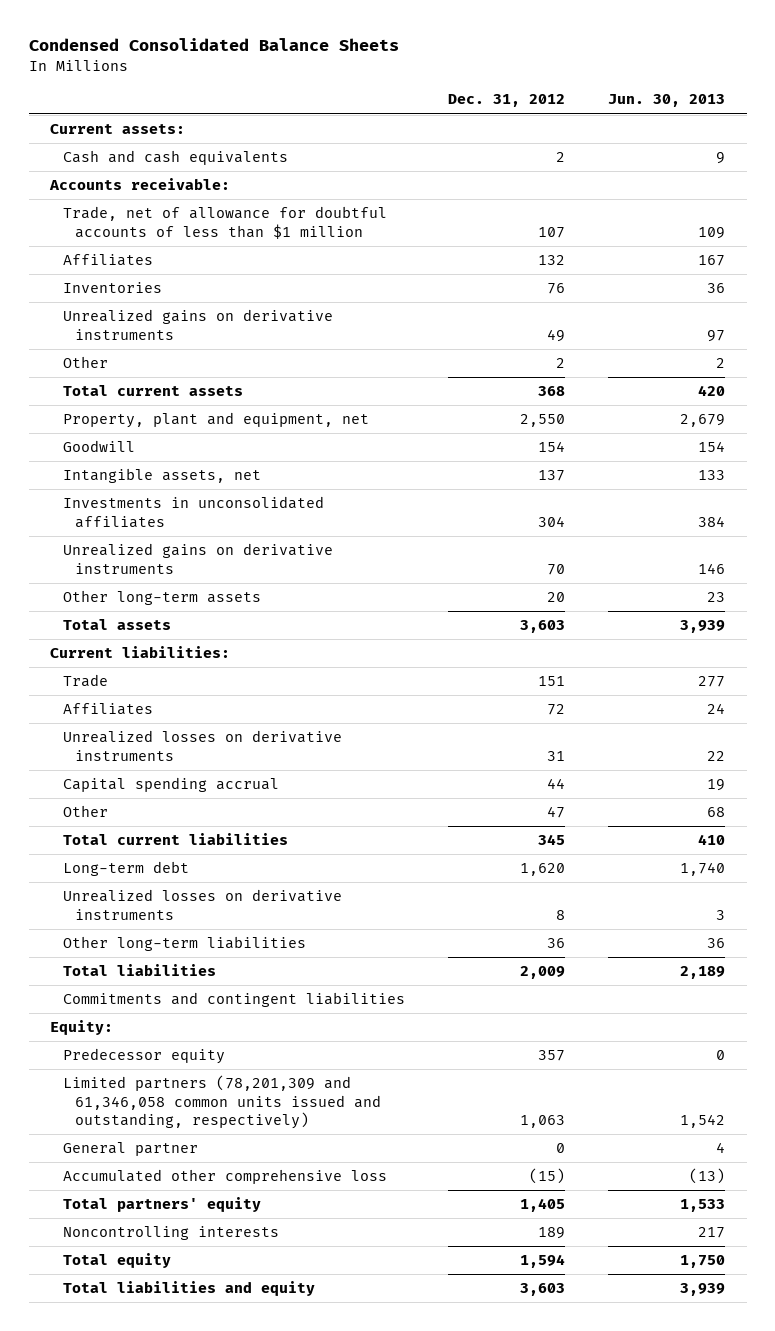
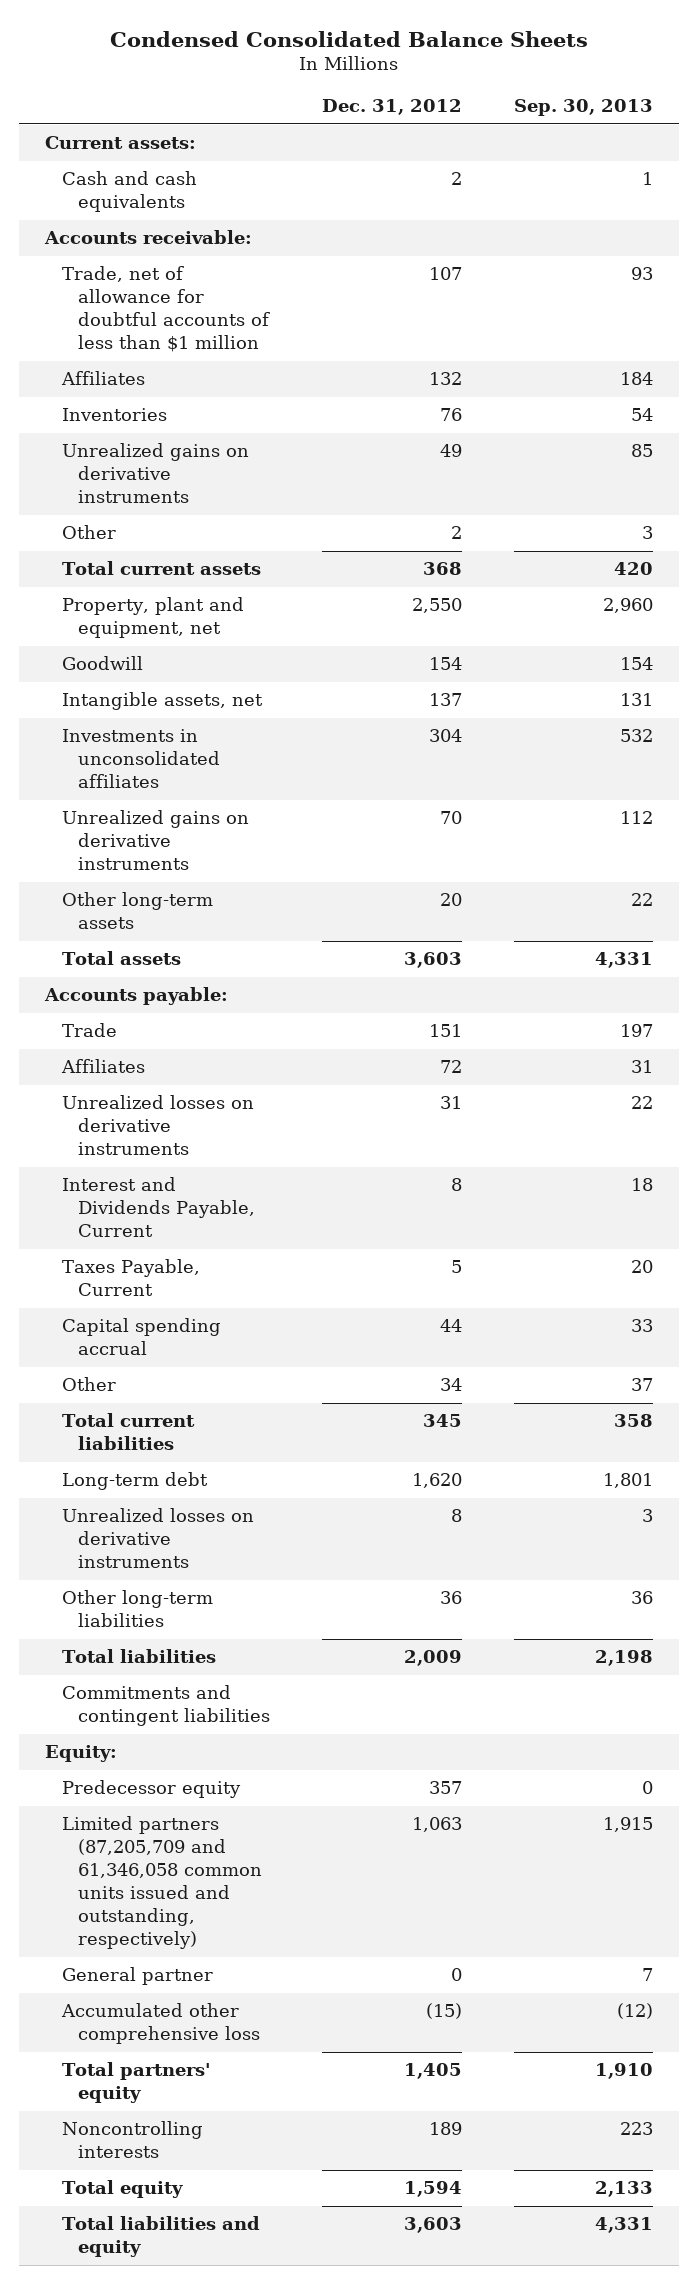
[608,94,726,108] Jun. 30, 2013 -> none
none -> [514,99,654,117] Sep. 30, 2013
[50,646,231,659] Current liabilities: -> none
none -> [44,987,229,1006] Accounts payable:
none -> [61,1177,256,1238] Interest and Dividends Payable, Current
none -> [61,1259,200,1297] Taxes Payable, Current
[546,806,565,819] 47 -> [440,1378,463,1392] 34
[62,1075,381,1130] Limited partners (78,201,309 and 61,346,058 common units issued and outstanding, respectively) -> [61,1816,263,1950] Limited partners (87,205,709 and 61,346,058 common units issued and outstanding, respectively)

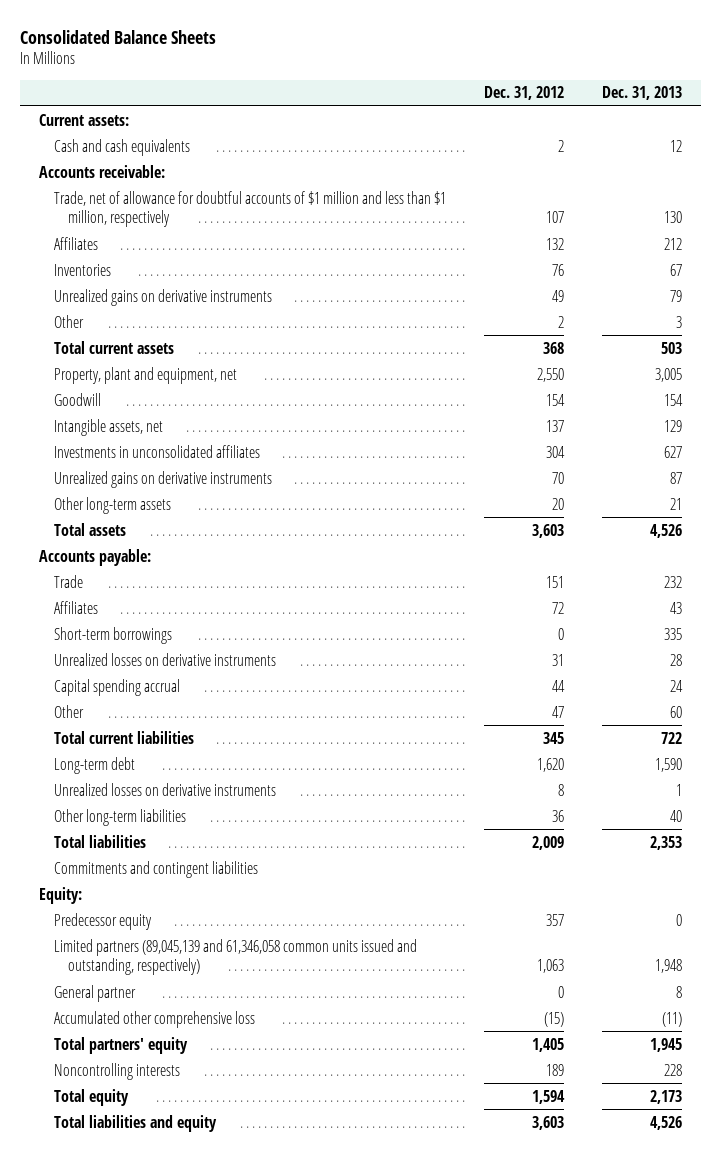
[110,30,589,47] Condensed Consolidated Balance Sheets -> [19,29,216,44] Consolidated Balance Sheets
[514,99,654,117] Sep. 30, 2013 -> none
none -> [601,86,682,101] Dec. 31, 2013
[61,266,271,353] Trade, net of allowance for doubtful accounts of less than $1 million -> [53,190,446,228] Trade, net of allowance for doubtful accounts of $1 million and less than $1 million, respectively
none -> [53,626,172,644] Short-term borrowings
[61,1177,256,1238] Interest and Dividends Payable, Current -> none
[61,1259,200,1297] Taxes Payable, Current -> none
[440,1378,463,1392] 34 -> [551,705,564,718] 47
[61,1816,263,1950] Limited partners (87,205,709 and 61,346,058 common units issued and outstanding, respectively) -> [53,938,417,976] Limited partners (89,045,139 and 61,346,058 common units issued and outstanding, respectively)

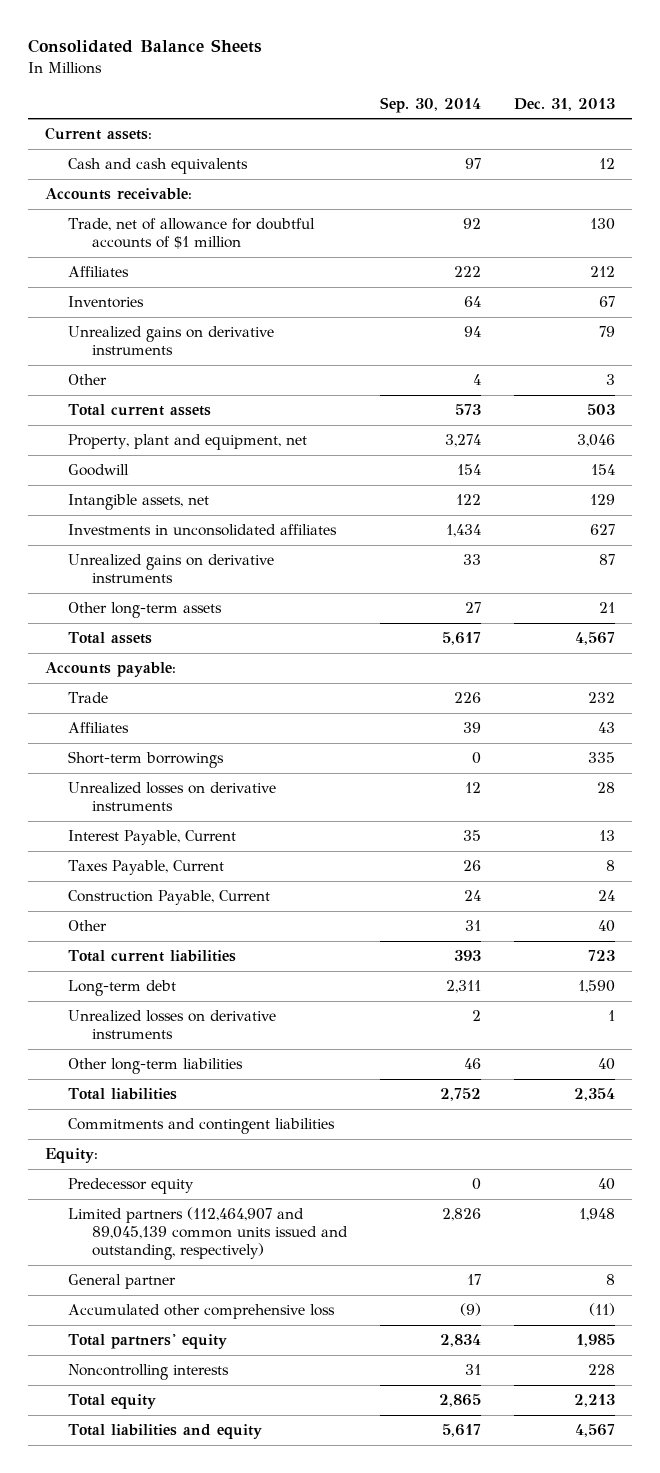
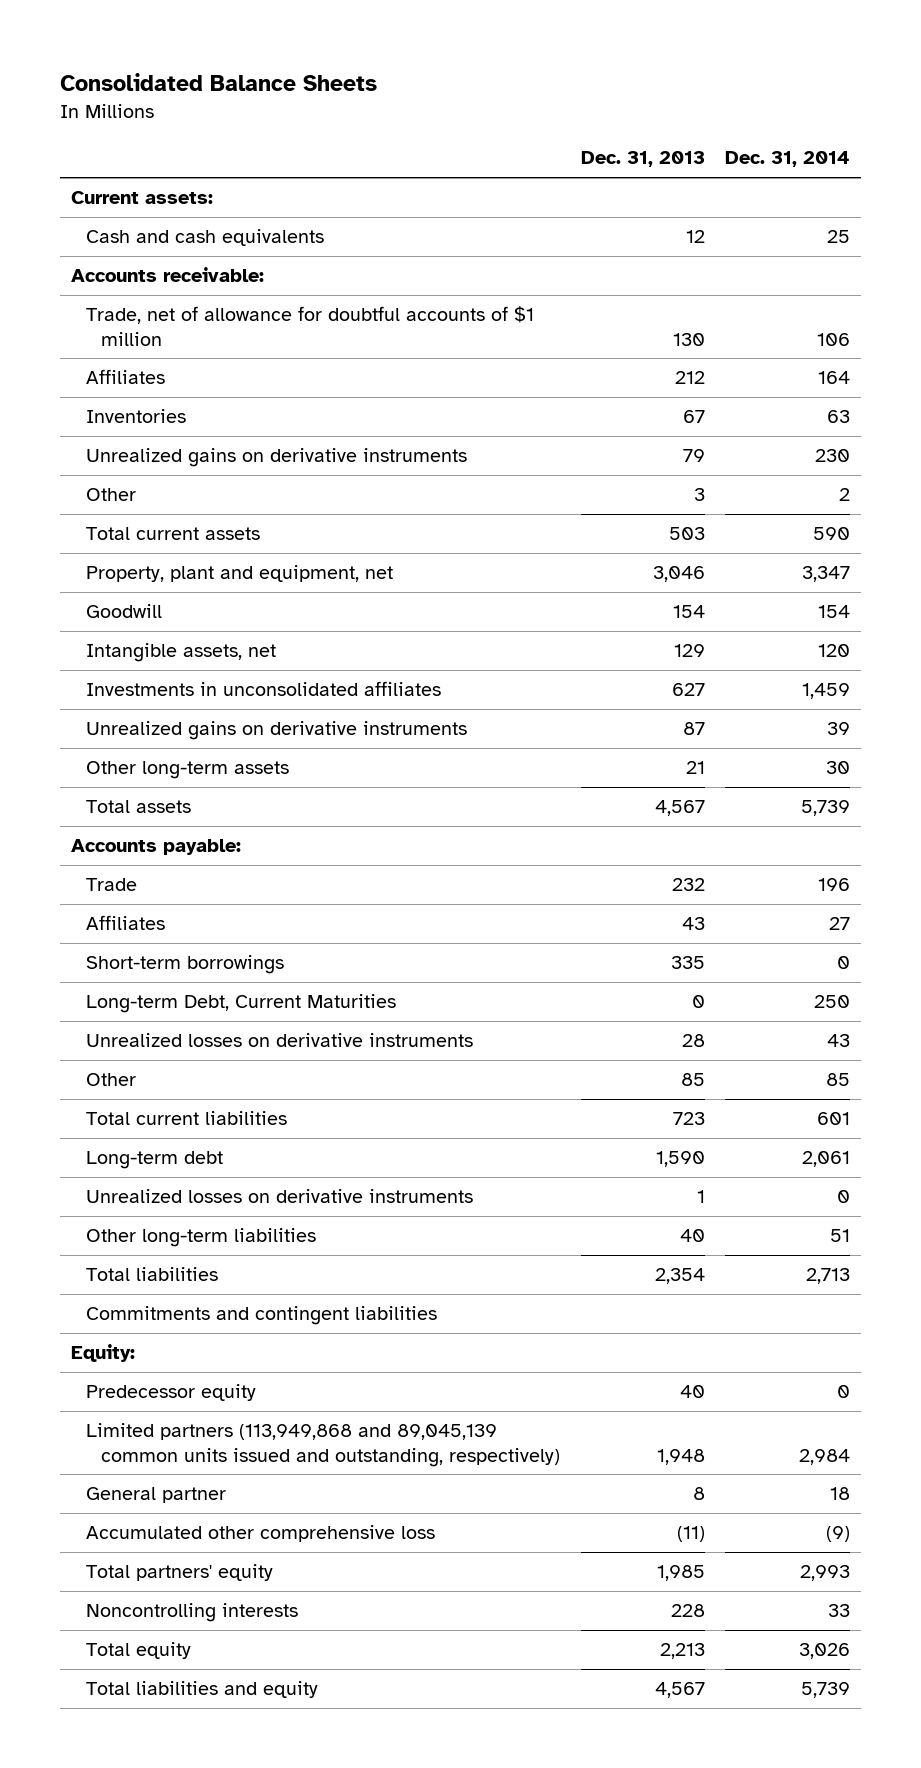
[379,96,481,113] Sep. 30, 2014 -> none
none -> [725,151,851,168] Dec. 31, 2014
none -> [85,994,396,1014] Long-term Debt, Current Maturities
[68,830,237,846] Interest Payable, Current -> none
[68,860,225,876] Taxes Payable, Current -> none
[68,890,271,906] Construction Payable, Current -> none
[598,920,616,933] 40 -> [680,1073,705,1087] 85
[68,1207,348,1261] Limited partners (112,464,907 and 89,045,139 common units issued and outstanding, respectively) -> [85,1423,560,1467] Limited partners (113,949,868 and 89,045,139 common units issued and outstanding, respectively)

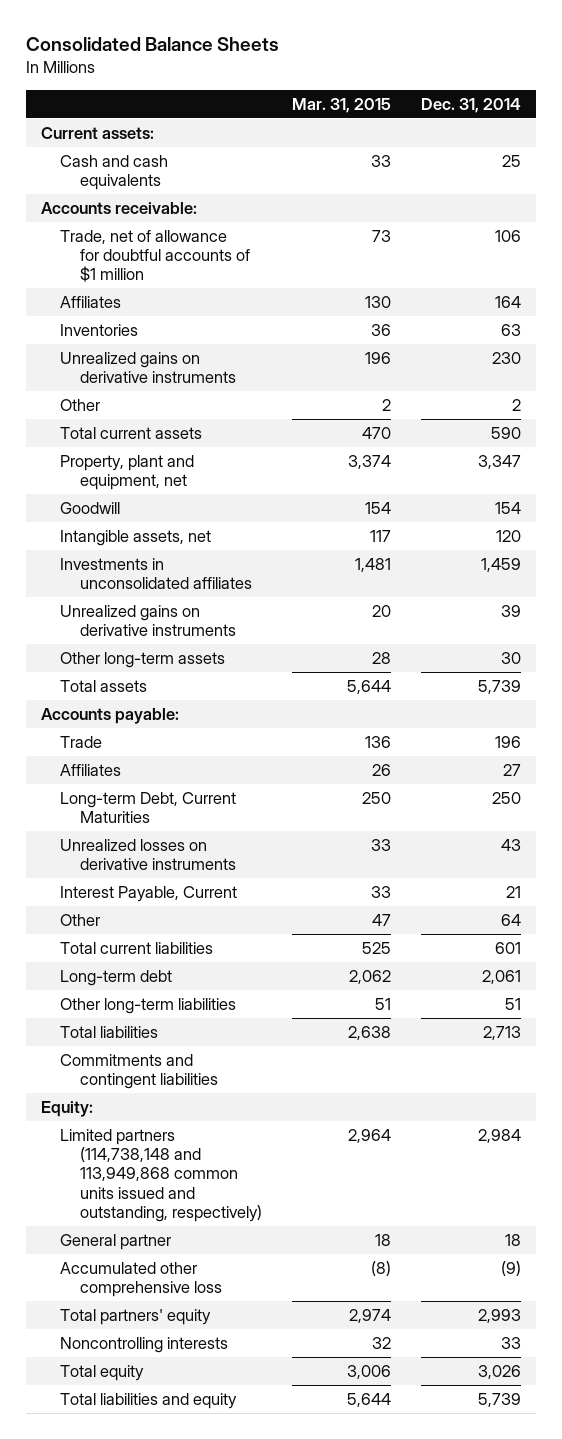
[580,151,705,168] Dec. 31, 2013 -> none
none -> [292,97,392,113] Mar. 31, 2015
[85,955,284,975] Short-term borrowings -> none
none -> [60,885,238,902] Interest Payable, Current
[826,1073,851,1087] 85 -> [501,913,522,926] 64
[85,1189,473,1204] Unrealized losses on derivative instruments -> none
[85,1384,256,1402] Predecessor equity -> none
[85,1423,560,1467] Limited partners (113,949,868 and 89,045,139 common units issued and outstanding, respectively) -> [60,1128,263,1222] Limited partners (114,738,148 and 113,949,868 common units issued and outstanding, respectively)

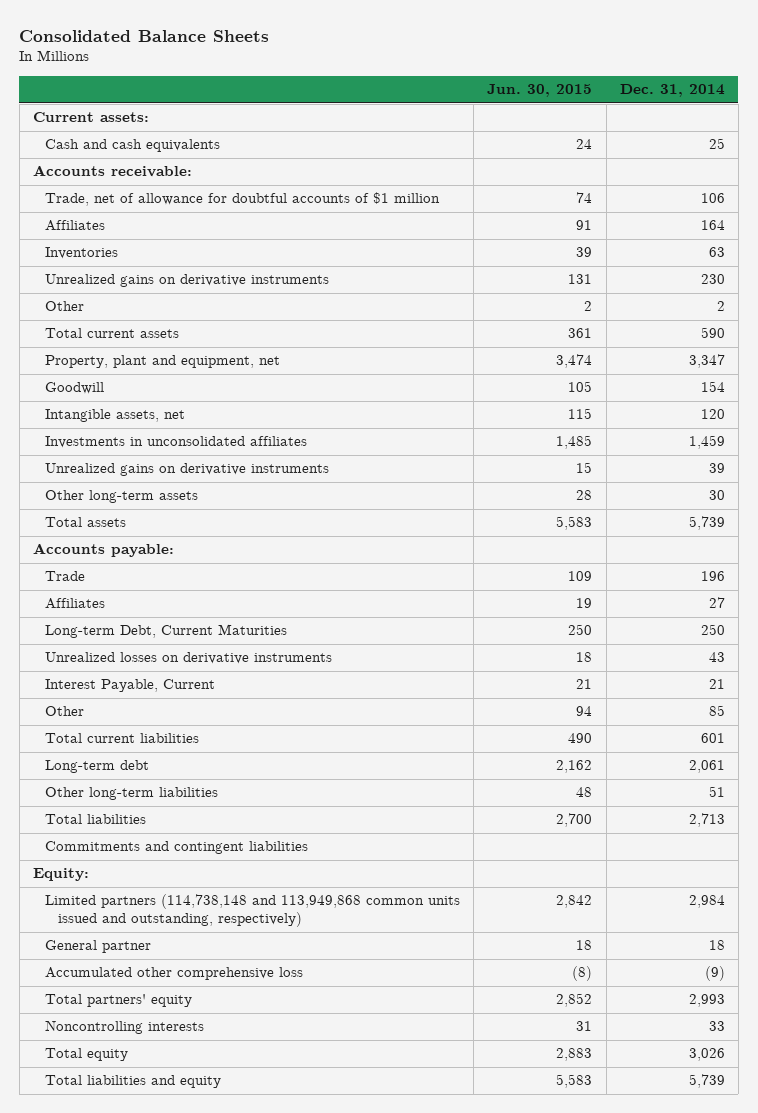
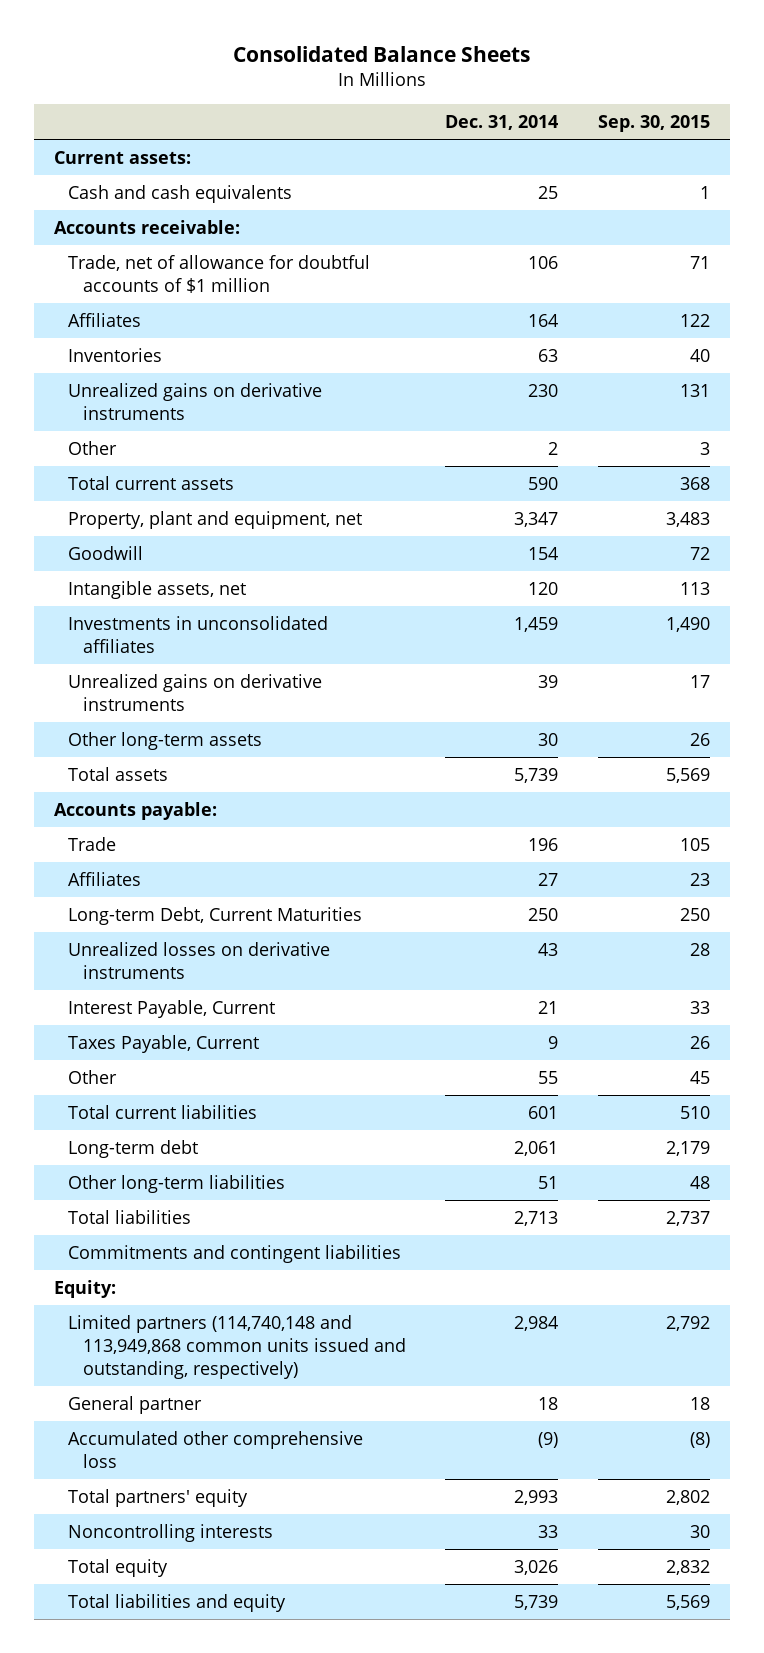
[487,84,593,98] Jun. 30, 2015 -> none
none -> [597,115,710,133] Sep. 30, 2015
none -> [68,1035,260,1054] Taxes Payable, Current
[708,705,725,717] 85 -> [538,1071,559,1085] 55
[45,894,461,928] Limited partners (114,738,148 and 113,949,868 common units issued and outstanding, respectively) -> [68,1315,406,1379] Limited partners (114,740,148 and 113,949,868 common units issued and outstanding, respectively)

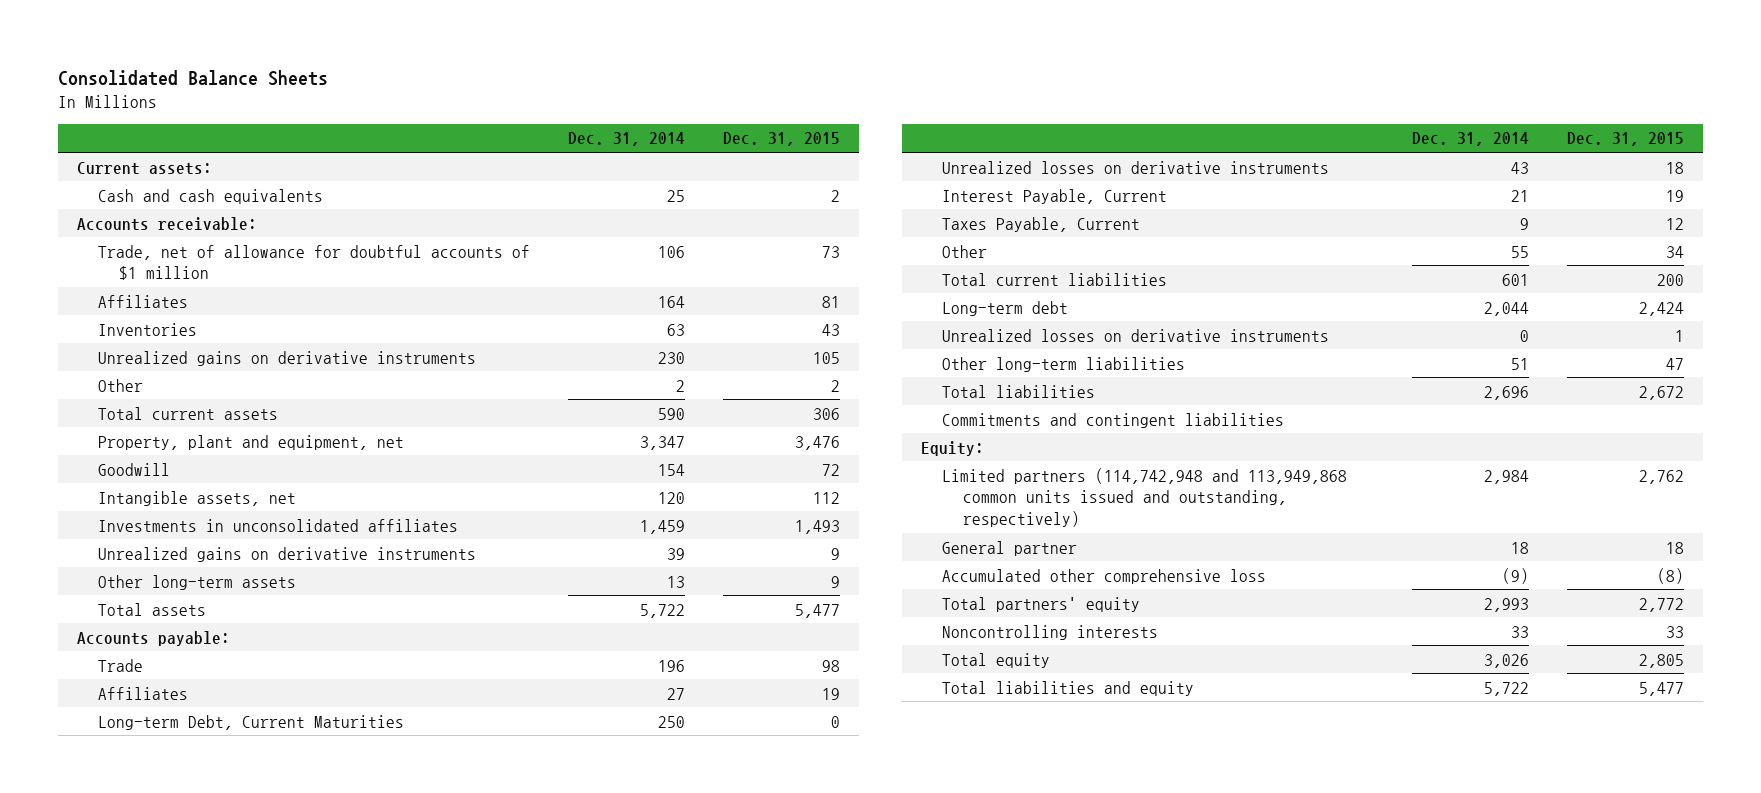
[597,115,710,133] Sep. 30, 2015 -> none
none -> [723,132,841,147] Dec. 31, 2015
[538,733,559,747] 30 -> [667,575,686,588] 13
[514,768,559,784] 5,739 -> [640,603,686,618] 5,722
[514,1141,559,1157] 2,061 -> [1483,301,1529,316] 2,044
none -> [941,328,1329,342] Unrealized losses on derivative instruments
[514,1211,559,1227] 2,713 -> [1483,385,1529,400] 2,696
[68,1315,406,1379] Limited partners (114,740,148 and 113,949,868 common units issued and outstanding, respectively) -> [941,467,1347,528] Limited partners (114,742,948 and 113,949,868 common units issued and outstanding, respectively)
[514,1595,559,1611] 5,739 -> [1483,681,1529,696] 5,722

